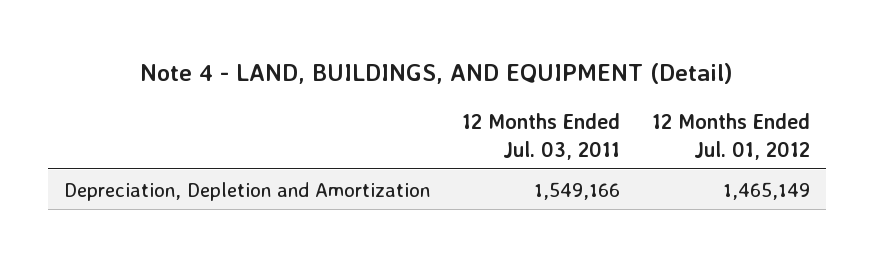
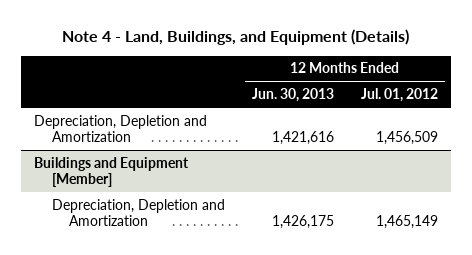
[140,63,734,85] Note 4 - LAND, BUILDINGS, AND EQUIPMENT (Detail) -> [62,29,410,46] Note 4 - Land, Buildings, and Equipment (Details)
[462,113,621,160] 12 Months Ended Jul. 03, 2011 -> none
none -> [251,88,334,103] Jun. 30, 2013
none -> [34,114,208,142] Depreciation, Depletion and Amortization
none -> [34,156,190,187] Buildings and Equipment [Member]

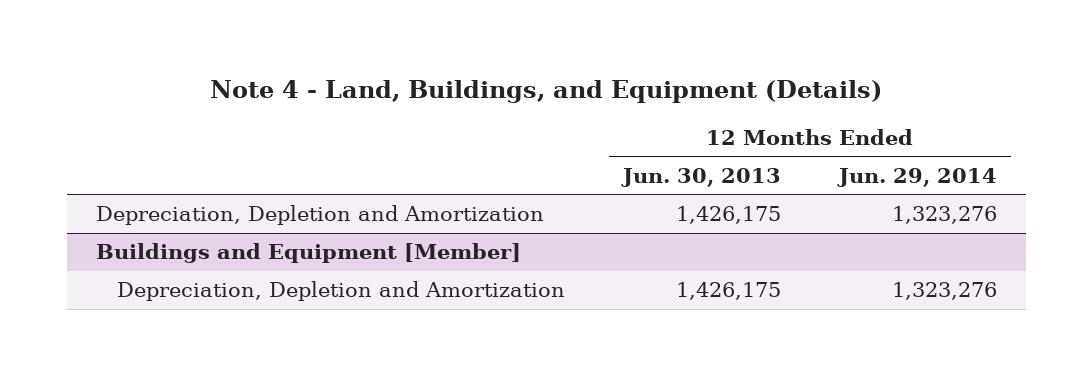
[360,88,438,103] Jul. 01, 2012 -> none
none -> [836,167,997,187] Jun. 29, 2014
[271,130,334,145] 1,421,616 -> [676,206,782,225] 1,426,175

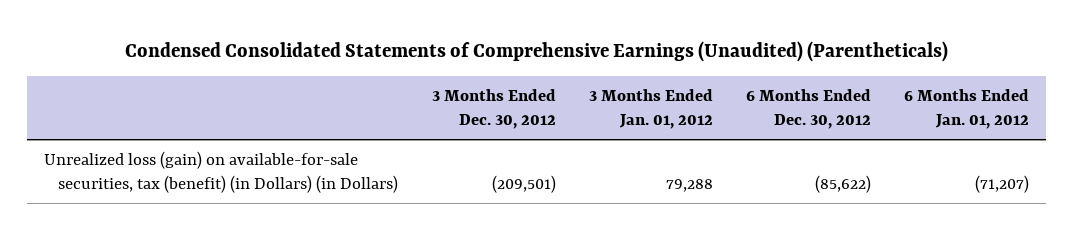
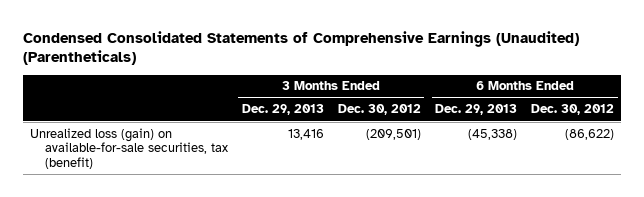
[588,88,713,130] 3 Months Ended Jan. 01, 2012 -> none
[904,88,1030,130] 6 Months Ended Jan. 01, 2012 -> none
none -> [241,104,324,116] Dec. 29, 2013
none -> [435,104,518,116] Dec. 29, 2013
[43,150,399,194] Unrealized loss (gain) on available-for-sale securities, tax (benefit) (in Dollars) (in Dollars) -> [30,127,228,169] Unrealized loss (gain) on available-for-sale securities, tax (benefit)
[815,175,872,194] (85,622) -> [565,128,615,140] (86,622)

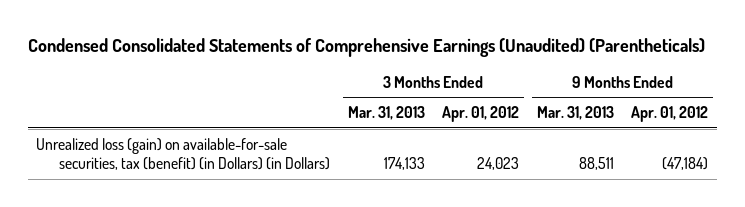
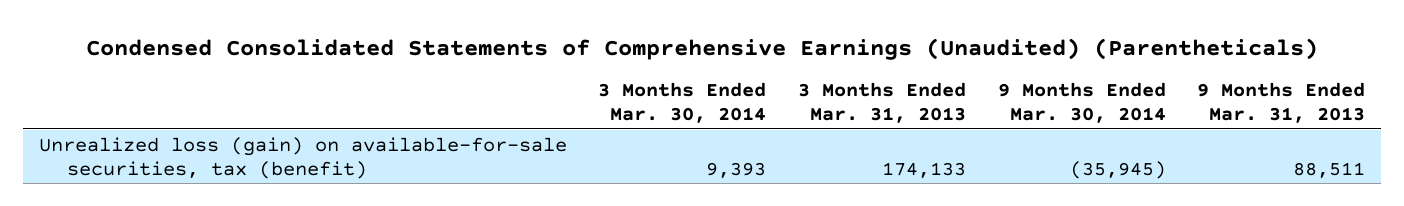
[442,106,520,123] Apr. 01, 2012 -> none
[631,106,709,123] Apr. 01, 2012 -> none
none -> [598,82,767,124] 3 Months Ended Mar. 30, 2014
none -> [997,82,1166,124] 9 Months Ended Mar. 30, 2014
[36,137,330,171] Unrealized loss (gain) on available-for-sale securities, tax (benefit) (in Dollars) (in Dollars) -> [38,136,567,179] Unrealized loss (gain) on available-for-sale securities, tax (benefit)

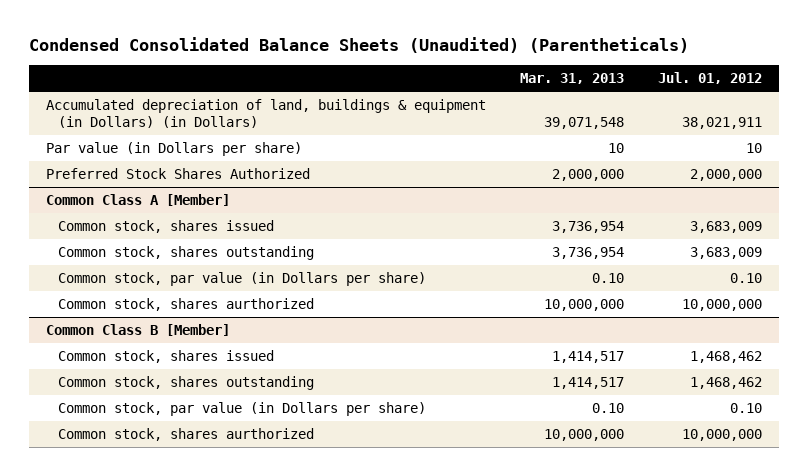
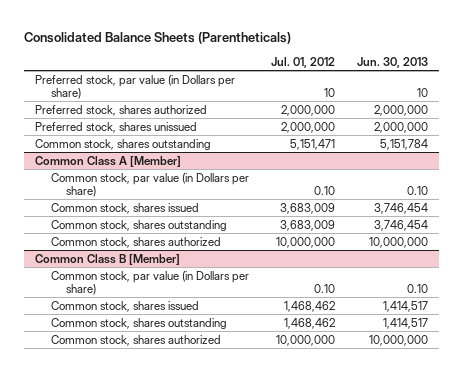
[28,37,689,54] Condensed Consolidated Balance Sheets (Unaudited) (Parentheticals) -> [23,31,291,44] Consolidated Balance Sheets (Parentheticals)
[520,73,625,85] Mar. 31, 2013 -> none
none -> [356,56,428,68] Jun. 30, 2013
[45,99,486,128] Accumulated depreciation of land, buildings & equipment (in Dollars) (in Dollars) -> none
[45,142,302,157] Par value (in Dollars per share) -> [34,74,235,99] Preferred stock, par value (in Dollars per share)
[45,168,310,180] Preferred Stock Shares Authorized -> [34,104,207,116] Preferred stock, shares authorized
none -> [34,121,197,133] Preferred stock, shares unissued
none -> [34,138,211,150] Common stock, shares outstanding
[57,272,426,287] Common stock, par value (in Dollars per share) -> [50,172,249,197] Common stock, par value (in Dollars per share)
[57,298,314,312] Common stock, shares aurthorized -> [50,236,221,248] Common stock, shares authorized
[57,402,426,417] Common stock, par value (in Dollars per share) -> [50,270,249,295] Common stock, par value (in Dollars per share)
[57,428,314,442] Common stock, shares aurthorized -> [50,334,221,346] Common stock, shares authorized

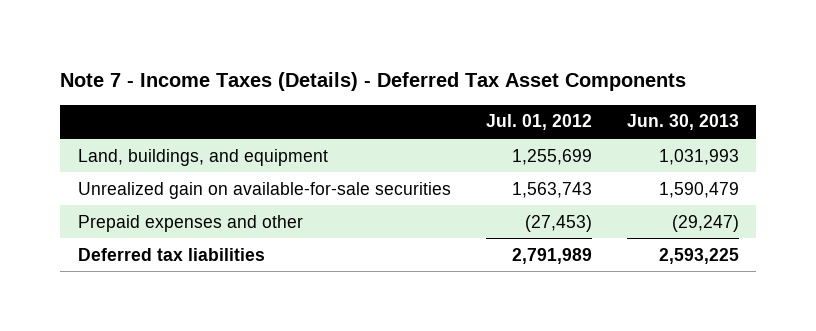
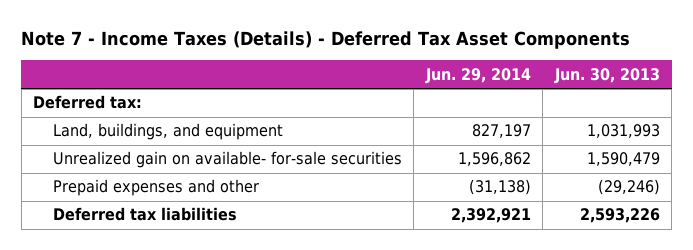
[485,114,592,131] Jul. 01, 2012 -> none
none -> [424,67,531,84] Jun. 29, 2014
none -> [33,95,143,110] Deferred tax:
[77,181,451,199] Unrealized gain on available-for-sale securities -> [52,151,402,169] Unrealized gain on available- for-sale securities
[671,214,739,232] (29,247) -> [597,179,660,196] (29,246)
[658,247,739,264] 2,593,225 -> [579,208,660,224] 2,593,226

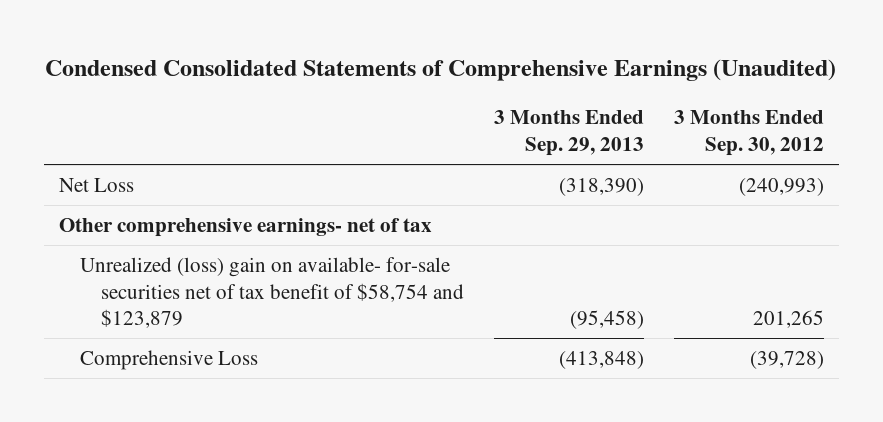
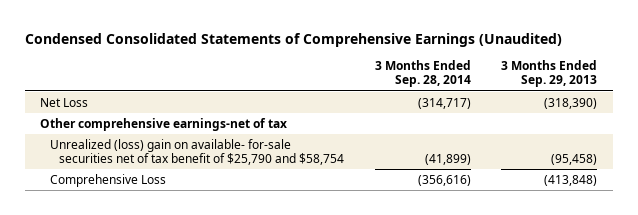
[673,110,824,156] 3 Months Ended Sep. 30, 2012 -> none
none -> [374,60,471,88] 3 Months Ended Sep. 28, 2014
[58,218,432,238] Other comprehensive earnings- net of tax -> [40,117,288,131] Other comprehensive earnings-net of tax
[79,257,464,328] Unrealized (loss) gain on available- for-sale securities net of tax benefit of $58,754 and $123,879 -> [49,138,344,165] Unrealized (loss) gain on available- for-sale securities net of tax benefit of $25,790 and $58,754

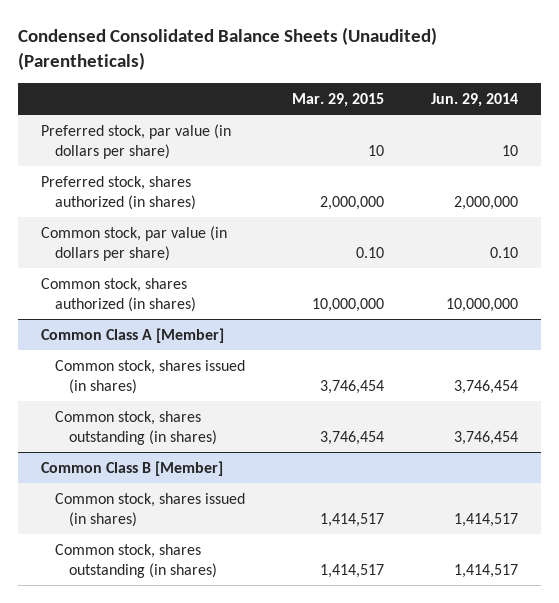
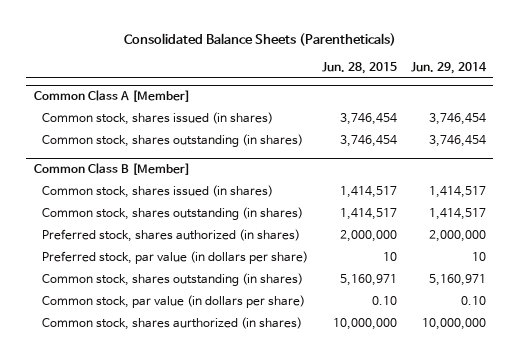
[17,27,437,71] Condensed Consolidated Balance Sheets (Unaudited) (Parentheticals) -> [123,33,396,47] Consolidated Balance Sheets (Parentheticals)
[291,92,384,107] Mar. 29, 2015 -> none
none -> [321,61,397,74] Jun. 28, 2015
[41,123,232,159] Preferred stock, par value (in dollars per share) -> none
[41,175,196,210] Preferred stock, shares authorized (in shares) -> none
[41,225,228,261] Common stock, par value (in dollars per share) -> none
[41,277,196,312] Common stock, shares authorized (in shares) -> none
none -> [41,228,300,242] Preferred stock, shares authorized (in shares)
none -> [41,250,308,264] Preferred stock, par value (in dollars per share)
none -> [41,272,303,286] Common stock, shares outstanding (in shares)
none -> [41,294,305,308] Common stock, par value (in dollars per share)
none -> [41,316,302,330] Common stock, shares aurthorized (in shares)

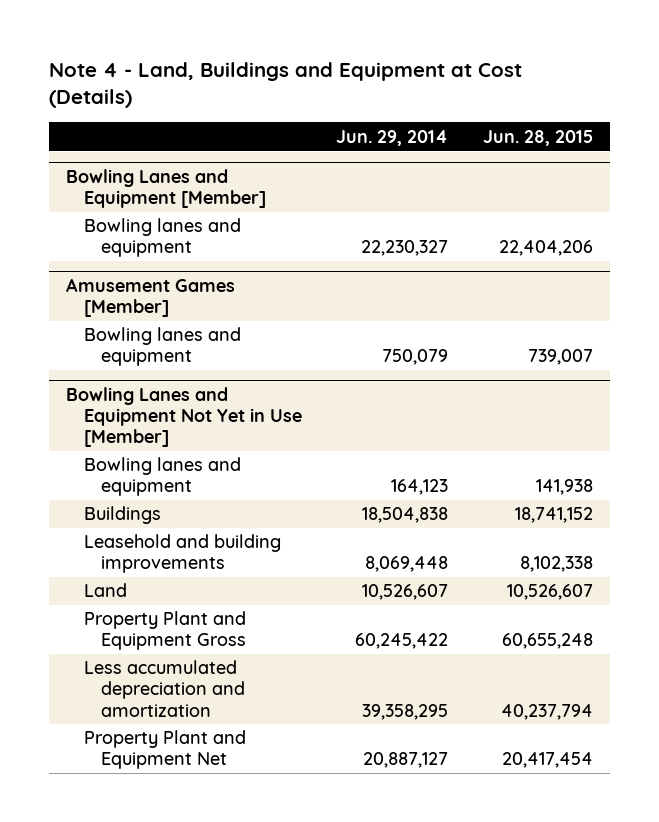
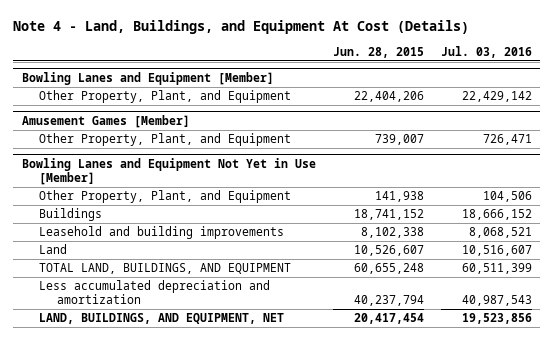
[48,61,522,109] Note 4 - Land, Buildings and Equipment at Cost (Details) -> [12,20,469,35] Note 4 - Land, Buildings, and Equipment At Cost (Details)
[336,129,449,146] Jun. 29, 2014 -> none
none -> [440,46,532,59] Jul. 03, 2016
[83,218,241,258] Bowling lanes and equipment -> [39,90,292,104] Other Property, Plant, and Equipment
[83,327,241,367] Bowling lanes and equipment -> [39,133,292,147] Other Property, Plant, and Equipment
[83,457,241,497] Bowling lanes and equipment -> [39,190,292,204] Other Property, Plant, and Equipment
[83,611,247,651] Property Plant and Equipment Gross -> [39,263,292,275] TOTAL LAND, BUILDINGS, AND EQUIPMENT
[83,730,246,770] Property Plant and Equipment Net -> [39,313,285,325] LAND, BUILDINGS, AND EQUIPMENT, NET

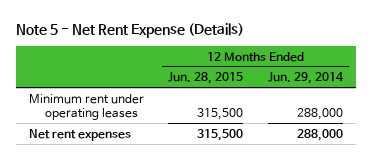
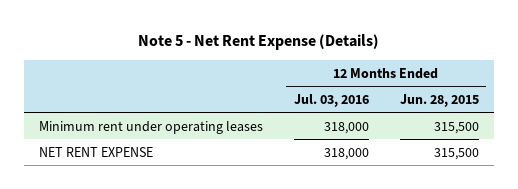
[268,72,345,85] Jun. 29, 2014 -> none
none -> [293,93,369,107] Jul. 03, 2016
[28,128,131,141] Net rent expenses -> [39,146,154,157] NET RENT EXPENSE

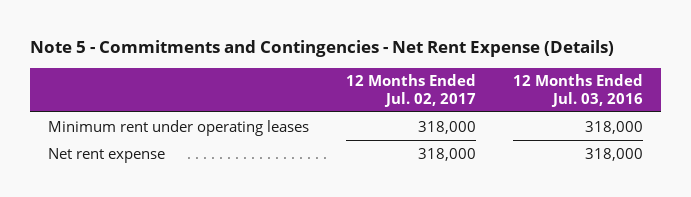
[137,33,379,50] Note 5 - Net Rent Expense (Details) -> [29,39,614,57] Note 5 - Commitments and Contingencies - Net Rent Expense (Details)
[399,93,479,107] Jun. 28, 2015 -> none
none -> [345,74,476,107] 12 Months Ended Jul. 02, 2017
[39,146,154,157] NET RENT EXPENSE -> [47,147,165,163] Net rent expense

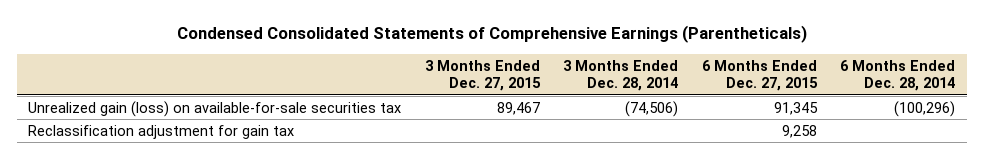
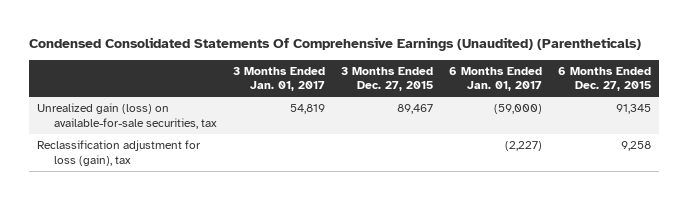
[176,25,807,44] Condensed Consolidated Statements of Comprehensive Earnings (Parentheticals) -> [29,36,642,51] Condensed Consolidated Statements Of Comprehensive Earnings (Unaudited) (Parentheticals)
[563,59,679,92] 3 Months Ended Dec. 28, 2014 -> none
[840,59,956,92] 6 Months Ended Dec. 28, 2014 -> none
none -> [233,66,326,92] 3 Months Ended Jan. 01, 2017
none -> [449,66,543,92] 6 Months Ended Jan. 01, 2017
[28,100,402,117] Unrealized gain (loss) on available-for-sale securities tax -> [37,103,218,129] Unrealized gain (loss) on available-for-sale securities, tax
[28,124,295,139] Reclassification adjustment for gain tax -> [37,140,202,166] Reclassification adjustment for loss (gain), tax

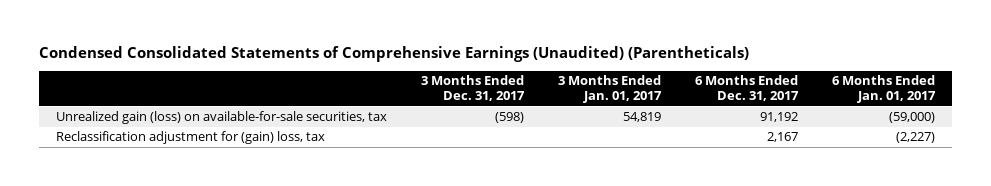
[29,36,642,51] Condensed Consolidated Statements Of Comprehensive Earnings (Unaudited) (Parentheticals) -> [38,46,749,63] Condensed Consolidated Statements of Comprehensive Earnings (Unaudited) (Parentheticals)
[341,66,434,92] 3 Months Ended Dec. 27, 2015 -> none
[558,66,652,92] 6 Months Ended Dec. 27, 2015 -> none
none -> [420,75,525,102] 3 Months Ended Dec. 31, 2017
none -> [694,75,799,102] 6 Months Ended Dec. 31, 2017
[37,140,202,166] Reclassification adjustment for loss (gain), tax -> [55,131,325,145] Reclassification adjustment for (gain) loss, tax

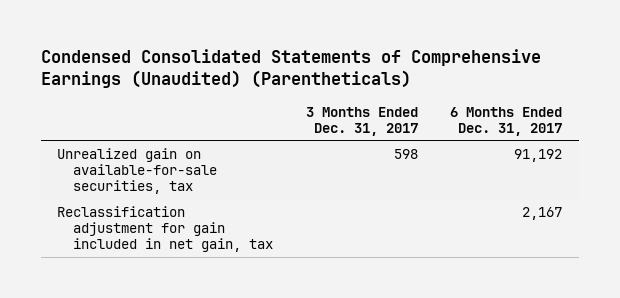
[557,75,662,104] 3 Months Ended Jan. 01, 2017 -> none
[832,75,937,104] 6 Months Ended Jan. 01, 2017 -> none
[55,111,387,125] Unrealized gain (loss) on available-for-sale securities, tax -> [57,147,217,195] Unrealized gain on available-for-sale securities, tax
[494,112,524,124] (598) -> [393,148,418,159] 598
[55,131,325,145] Reclassification adjustment for (gain) loss, tax -> [57,205,273,253] Reclassification adjustment for gain included in net gain, tax

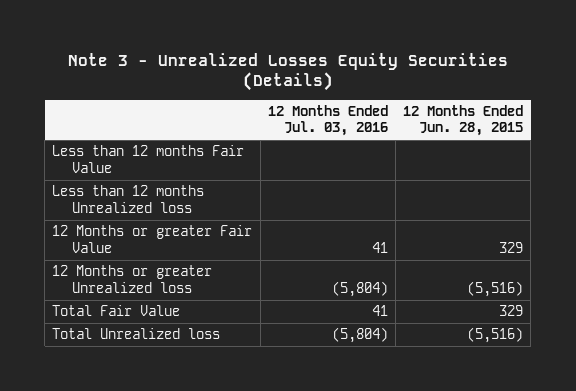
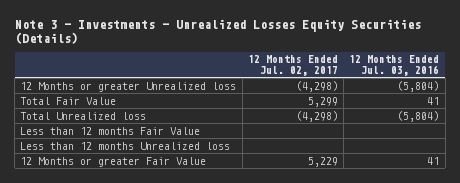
[67,52,508,92] Note 3 - Unrealized Losses Equity Securities (Details) -> [14,18,421,44] Note 3 - Investments - Unrealized Losses Equity Securities (Details)
[403,104,524,137] 12 Months Ended Jun. 28, 2015 -> none
none -> [247,55,338,77] 12 Months Ended Jul. 02, 2017
[52,145,245,173] Less than 12 months Fair Value -> [20,126,201,135] Less than 12 months Fair Value
[52,185,205,213] Less than 12 months Unrealized loss -> [20,141,231,150] Less than 12 months Unrealized loss
[52,225,253,253] 12 Months or greater Fair Value -> [20,156,207,167] 12 Months or greater Fair Value

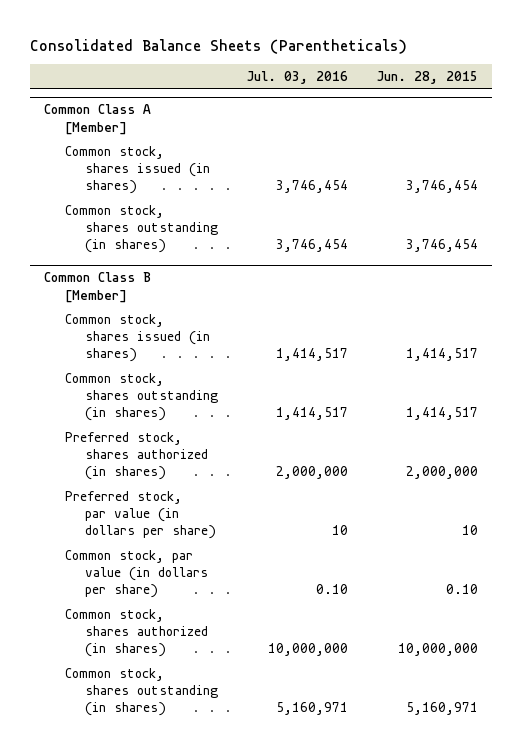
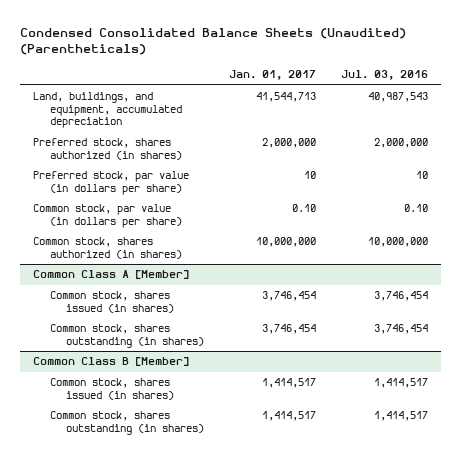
[29,38,407,54] Consolidated Balance Sheets (Parentheticals) -> [20,27,407,56] Condensed Consolidated Balance Sheets (Unaudited) (Parentheticals)
[376,70,478,84] Jun. 28, 2015 -> none
none -> [229,70,317,81] Jan. 01, 2017
none -> [32,92,182,129] Land, buildings, and equipment, accumulated depreciation
none -> [32,138,182,160] Preferred stock, shares authorized (in shares)
none -> [32,171,189,195] Preferred stock, par value (in dollars per share)
none -> [32,204,182,228] Common stock, par value (in dollars per share)
none -> [32,237,182,259] Common stock, shares authorized (in shares)
[64,431,208,481] Preferred stock, shares authorized (in shares) -> none
[64,490,216,540] Preferred stock, par value (in dollars per share) -> none
[64,549,208,599] Common stock, par value (in dollars per share) -> none
[64,608,208,658] Common stock, shares authorized (in shares) -> none
[64,667,218,717] Common stock, shares outstanding (in shares) -> none

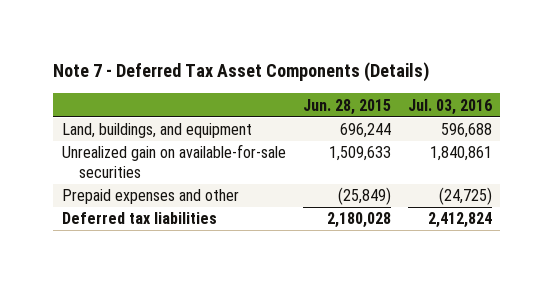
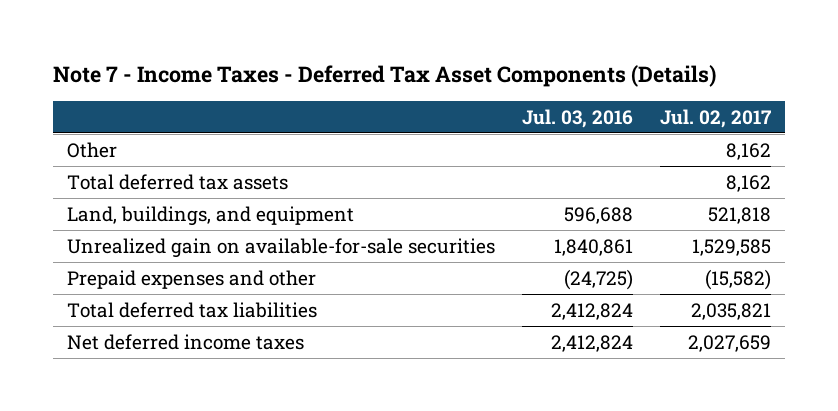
[52,62,429,83] Note 7 - Deferred Tax Asset Components (Details) -> [52,65,716,88] Note 7 - Income Taxes - Deferred Tax Asset Components (Details)
[302,98,391,115] Jun. 28, 2015 -> none
none -> [660,108,772,128] Jul. 02, 2017
none -> [66,141,117,158] Other
none -> [66,173,288,190] Total deferred tax assets
[61,212,217,225] Deferred tax liabilities -> [66,301,317,318] Total deferred tax liabilities
none -> [66,333,304,350] Net deferred income taxes

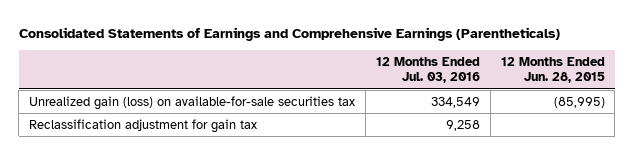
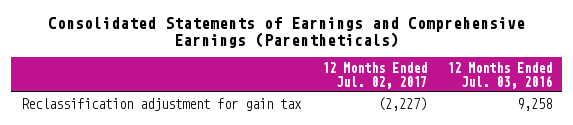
[500,57,605,84] 12 Months Ended Jun. 28, 2015 -> none
none -> [321,62,427,89] 12 Months Ended Jul. 02, 2017
[29,95,356,110] Unrealized gain (loss) on available-for-sale securities tax -> none

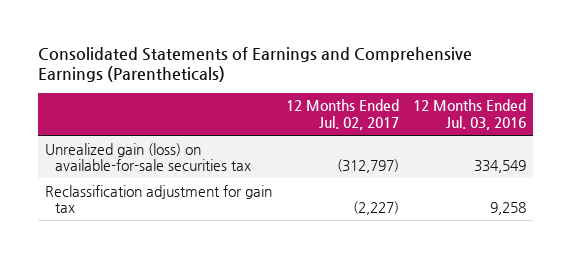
none -> [45,142,252,172] Unrealized gain (loss) on available-for-sale securities tax

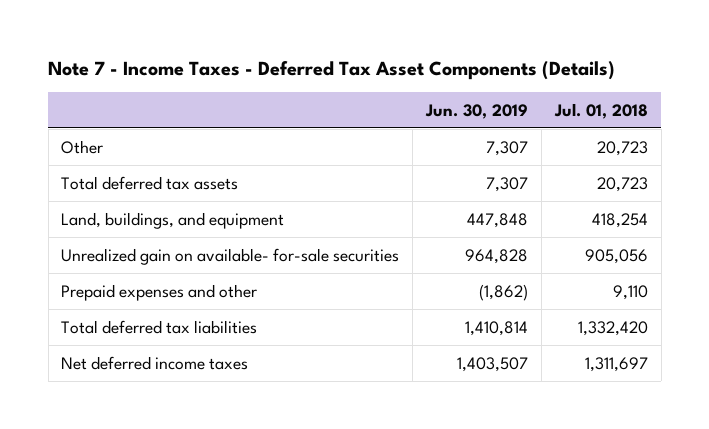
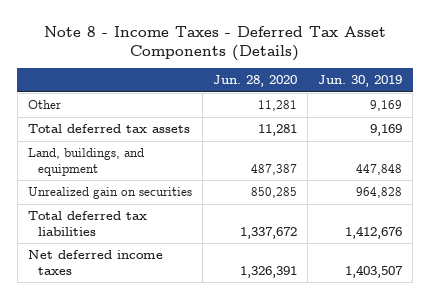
[48,60,616,80] Note 7 - Income Taxes - Deferred Tax Asset Components (Details) -> [44,25,387,61] Note 8 - Income Taxes - Deferred Tax Asset Components (Details)
[553,102,648,119] Jul. 01, 2018 -> none
none -> [213,75,298,88] Jun. 28, 2020
[486,140,529,156] 7,307 -> [370,100,403,112] 9,169
[486,176,529,192] 7,307 -> [370,124,403,137] 9,169
[61,283,258,301] Prepaid expenses and other -> none
[61,247,400,265] Unrealized gain on available- for-sale securities -> [27,187,192,200] Unrealized gain on securities
[465,320,529,336] 1,410,814 -> [345,225,403,239] 1,412,676

